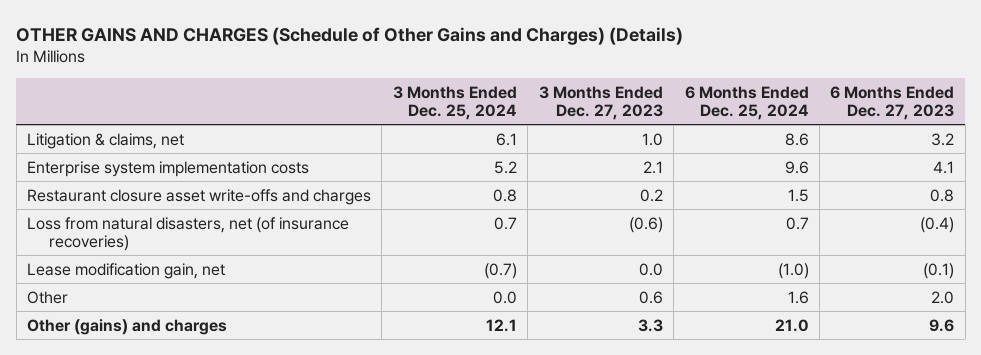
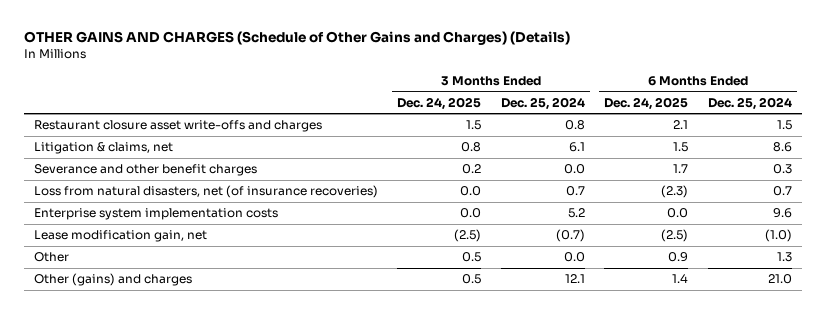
[538,85,663,121] 3 Months Ended Dec. 27, 2023 -> none
[830,85,955,121] 6 Months Ended Dec. 27, 2023 -> none
none -> [397,96,482,110] Dec. 24, 2025
none -> [604,96,689,110] Dec. 24, 2025
[26,132,184,149] Litigation & claims, net -> [33,142,173,155] Litigation & claims, net
none -> [33,164,257,177] Severance and other benefit charges
[26,160,309,177] Enterprise system implementation costs -> [33,208,278,221] Enterprise system implementation costs
[787,290,809,304] 1.6 -> [776,252,792,263] 1.3

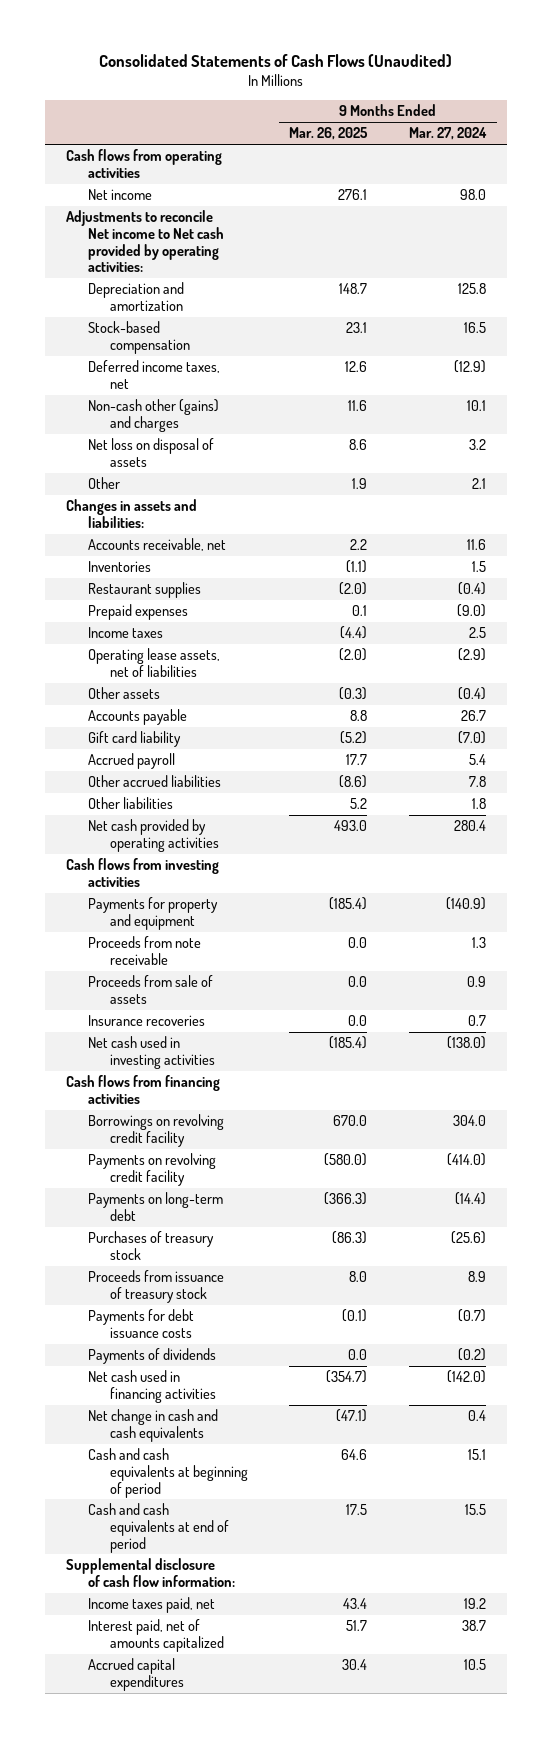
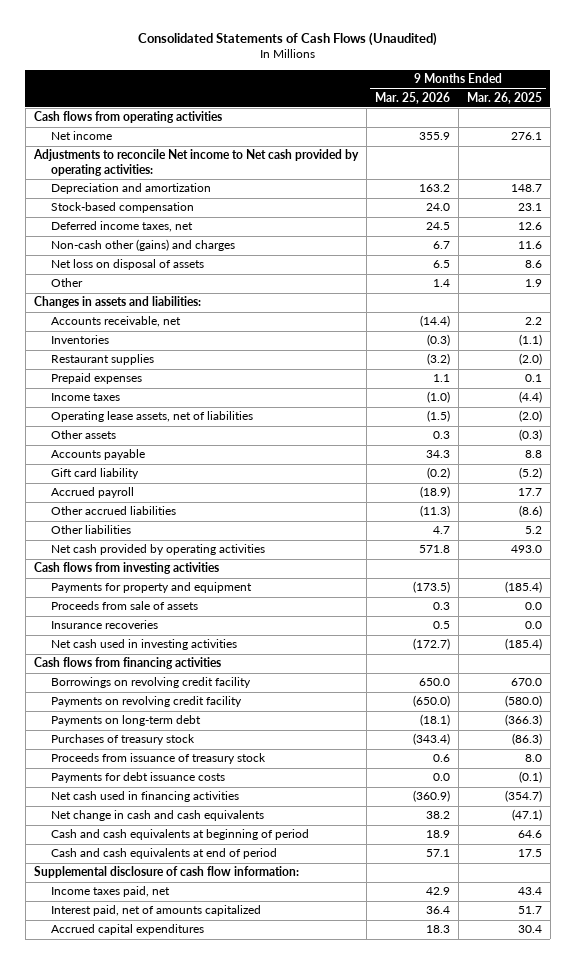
[409,127,488,141] Mar. 27, 2024 -> none
none -> [374,91,450,104] Mar. 25, 2026
[87,936,201,965] Proceeds from note receivable -> none
[87,1348,216,1365] Payments of dividends -> none

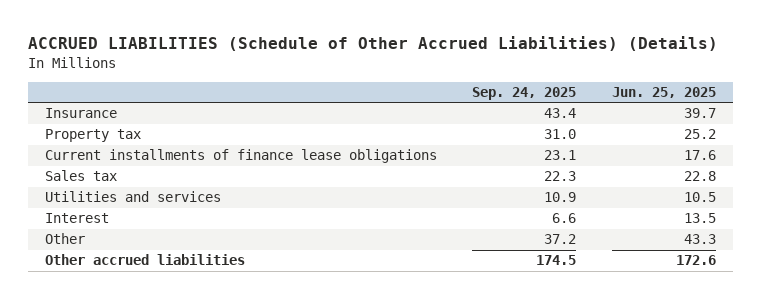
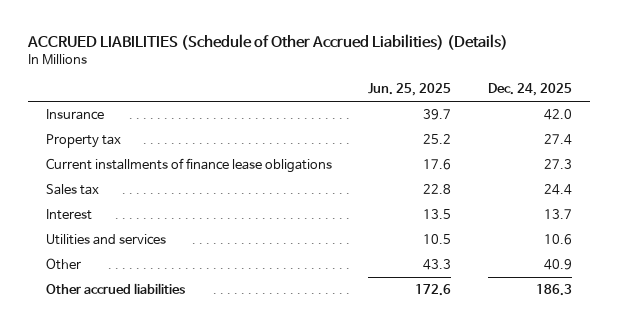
[472,86,577,100] Sep. 24, 2025 -> none
none -> [487,83,572,97] Dec. 24, 2025
[45,191,222,203] Utilities and services -> [46,233,167,245] Utilities and services

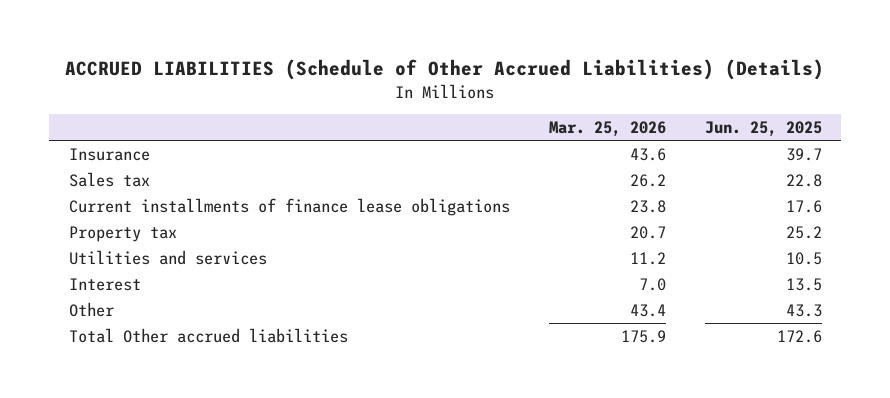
[487,83,572,97] Dec. 24, 2025 -> none
none -> [548,121,666,138] Mar. 25, 2026
[46,157,333,173] Current installments of finance lease obligations -> [68,197,510,216] Current installments of finance lease obligations
[46,133,122,148] Property tax -> [68,225,177,242] Property tax
[46,208,93,220] Interest -> [68,277,141,291] Interest
[46,282,186,294] Other accrued liabilities -> [68,327,348,343] Total Other accrued liabilities

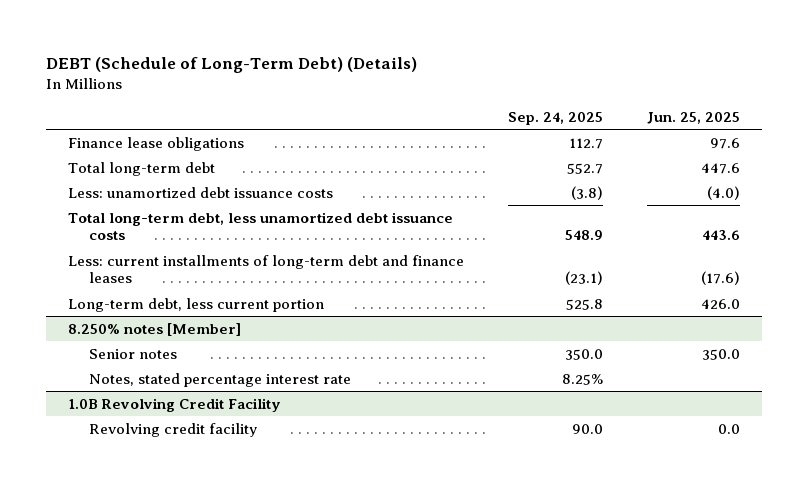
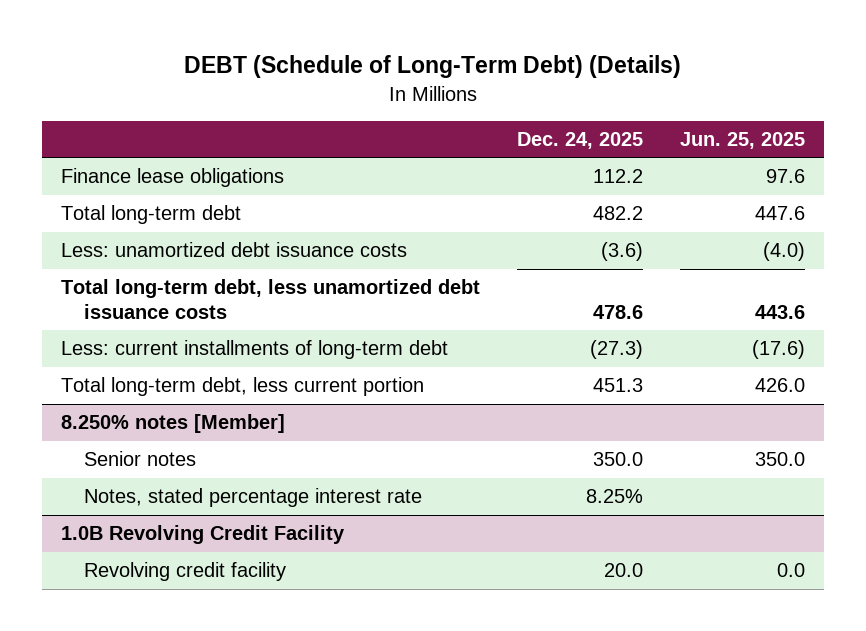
[507,111,603,125] Sep. 24, 2025 -> none
none -> [517,131,644,149] Dec. 24, 2025
[67,254,464,284] Less: current installments of long-term debt and finance leases -> [60,340,448,360] Less: current installments of long-term debt
[67,297,324,312] Long-term debt, less current portion -> [60,377,424,397] Total long-term debt, less current portion

